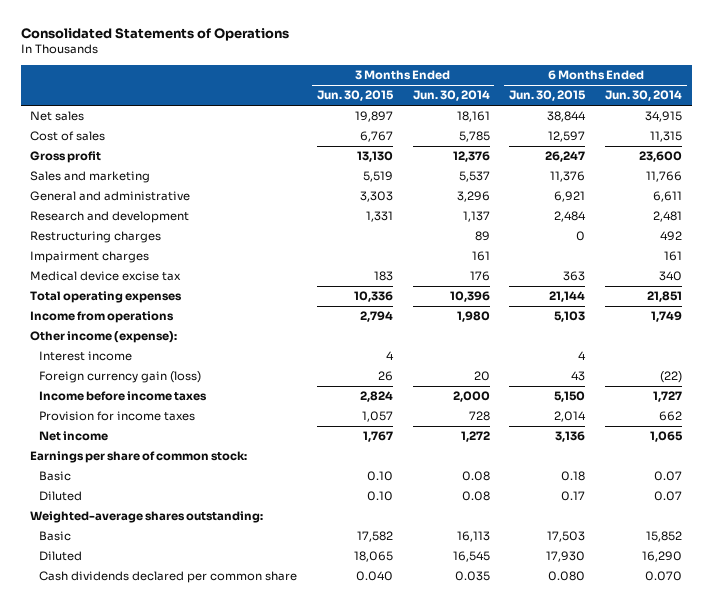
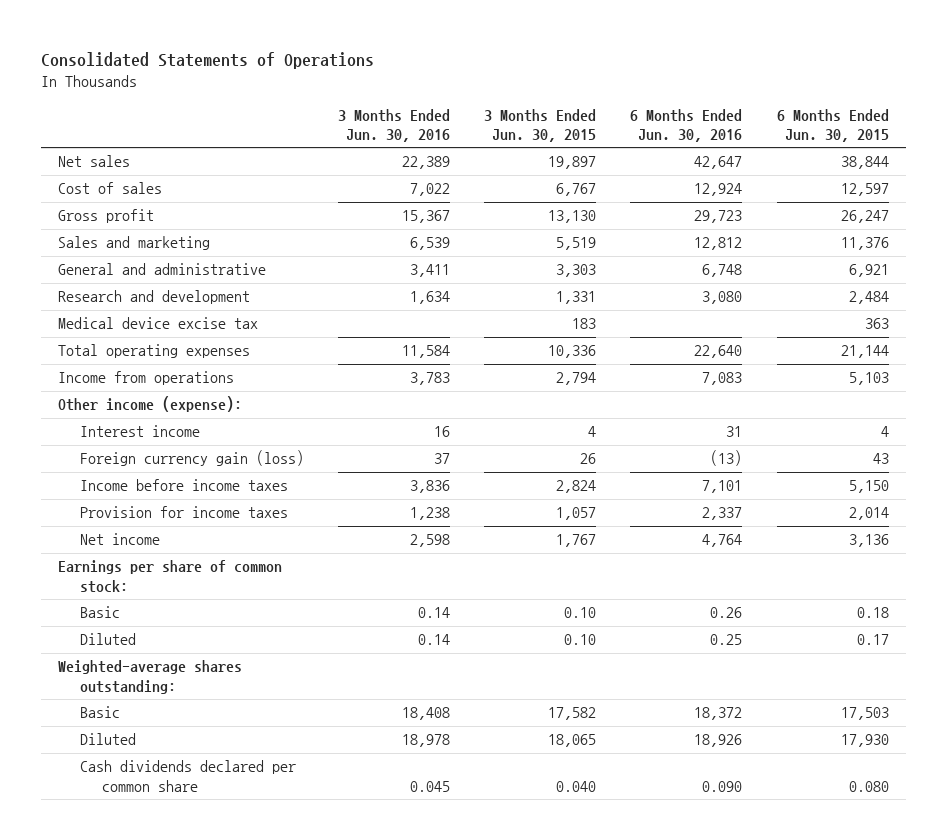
[412,90,490,102] Jun. 30, 2014 -> none
[604,90,682,102] Jun. 30, 2014 -> none
none -> [338,108,451,143] 3 Months Ended Jun. 30, 2016
none -> [630,108,743,143] 6 Months Ended Jun. 30, 2016
[30,231,162,244] Restructuring charges -> none
[30,251,150,264] Impairment charges -> none

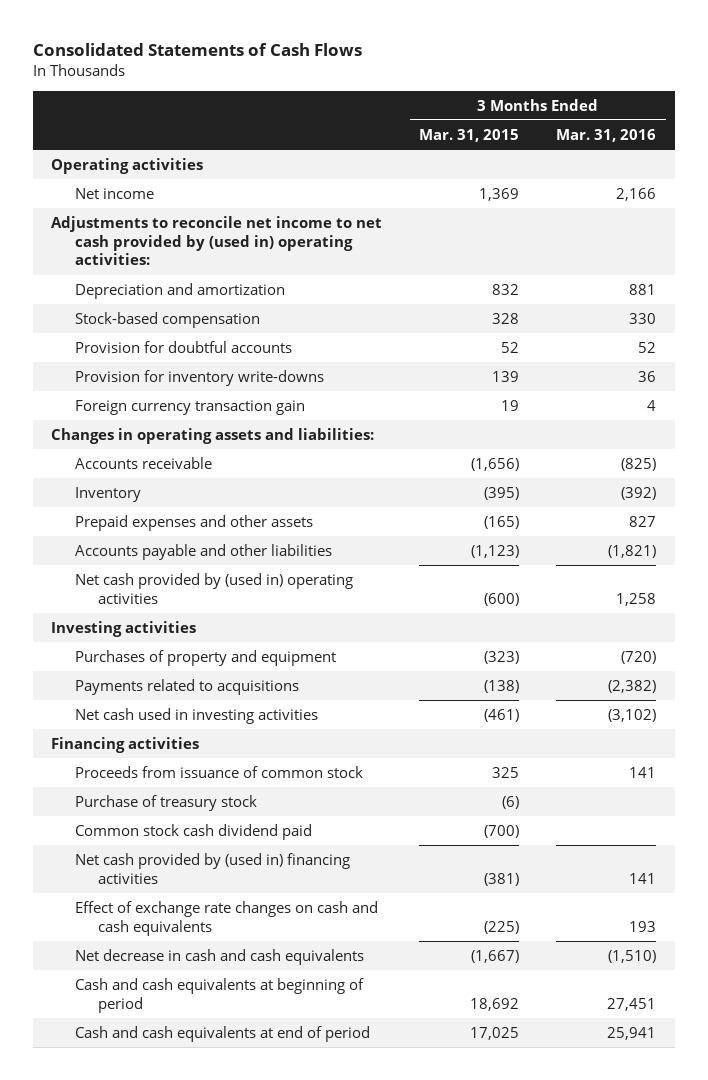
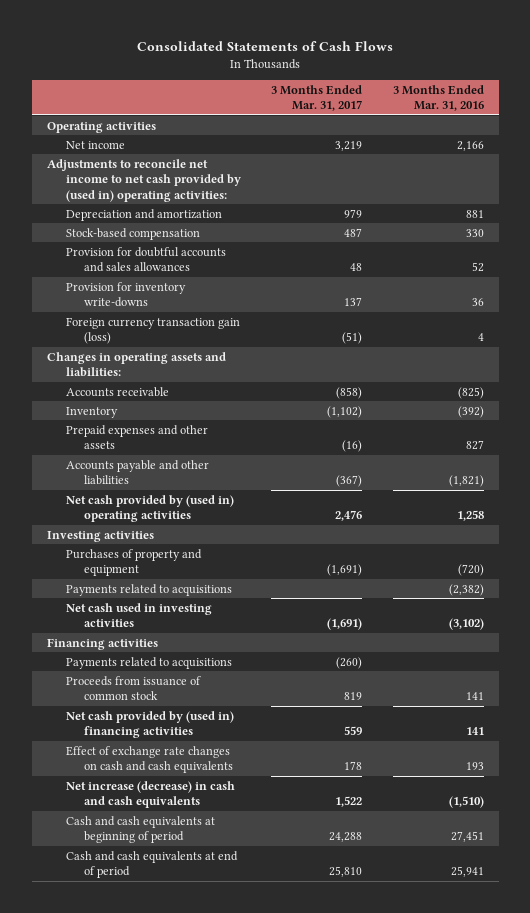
[419,128,520,142] Mar. 31, 2015 -> none
none -> [271,84,363,112] 3 Months Ended Mar. 31, 2017
[74,340,292,353] Provision for doubtful accounts -> [65,246,226,273] Provision for doubtful accounts and sales allowances
[74,399,305,415] Foreign currency transaction gain -> [65,316,240,345] Foreign currency transaction gain (loss)
none -> [65,656,232,669] Payments related to acquisitions
[74,794,257,811] Purchase of treasury stock -> none
[74,823,312,840] Common stock cash dividend paid -> none
[74,948,364,965] Net decrease in cash and cash equivalents -> [65,780,235,809] Net increase (decrease) in cash and cash equivalents

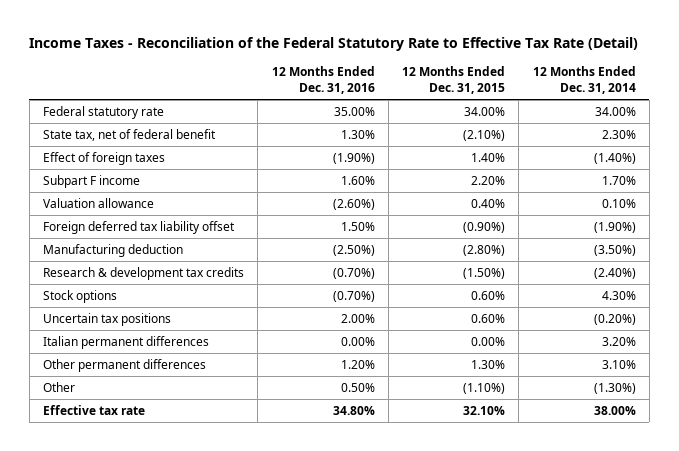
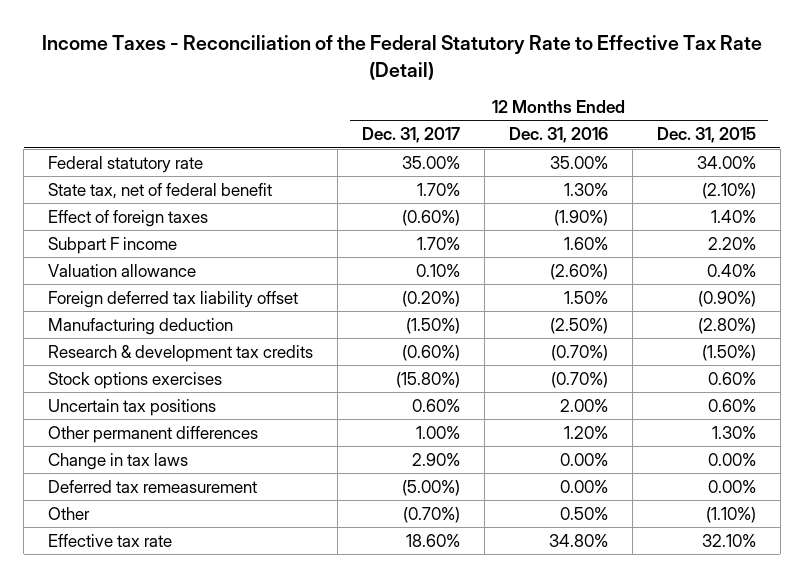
[532,66,636,94] 12 Months Ended Dec. 31, 2014 -> none
none -> [362,127,461,144] Dec. 31, 2017
[43,290,118,304] Stock options -> [48,371,223,389] Stock options exercises
[43,336,210,350] Italian permanent differences -> none
none -> [48,452,189,470] Change in tax laws
none -> [48,479,258,493] Deferred tax remeasurement

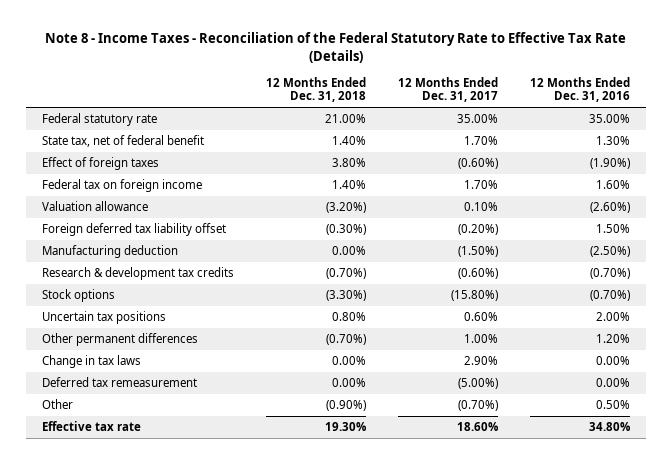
[41,35,762,80] Income Taxes - Reconciliation of the Federal Statutory Rate to Effective Tax Rate (Detail) -> [44,32,626,63] Note 8 - Income Taxes - Reconciliation of the Federal Statutory Rate to Effective Tax Rate (Details)
[656,127,756,144] Dec. 31, 2015 -> none
none -> [265,77,366,103] 12 Months Ended Dec. 31, 2018
[48,236,178,254] Subpart F income -> [41,179,202,193] Federal tax on foreign income
[48,371,223,389] Stock options exercises -> [41,289,115,303] Stock options

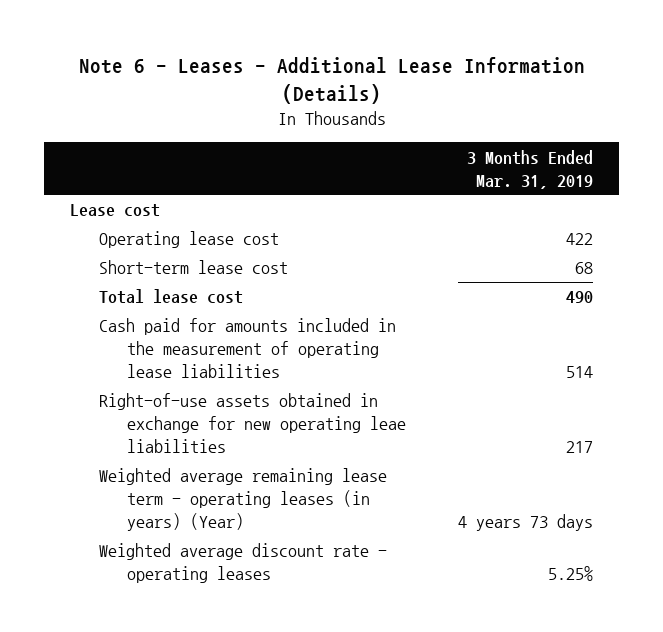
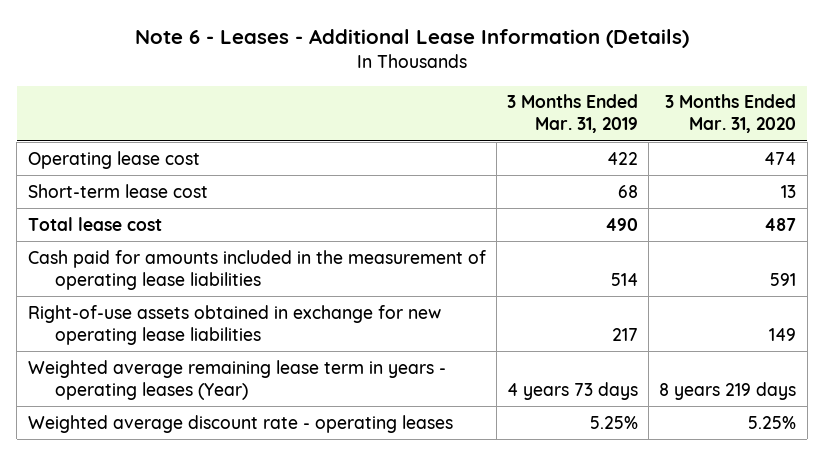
none -> [665,94,797,134] 3 Months Ended Mar. 31, 2020
[70,204,161,218] Lease cost -> none
[98,393,406,453] Right-of-use assets obtained in exchange for new operating leae liabilities -> [27,304,441,345] Right-of-use assets obtained in exchange for new operating lease liabilities
[98,468,387,531] Weighted average remaining lease term - operating leases (in years) (Year) -> [27,359,446,400] Weighted average remaining lease term in years - operating leases (Year)

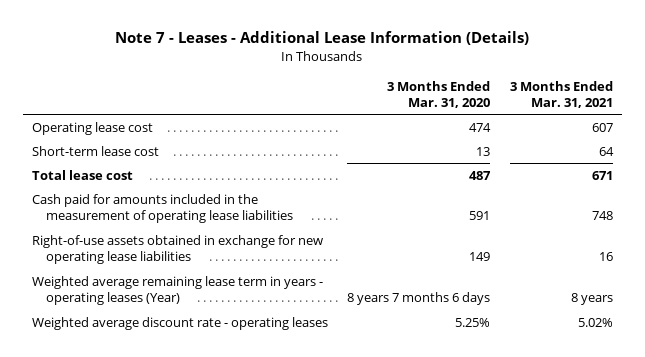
[134,29,689,49] Note 6 - Leases - Additional Lease Information (Details) -> [115,31,530,46] Note 7 - Leases - Additional Lease Information (Details)
[506,94,638,134] 3 Months Ended Mar. 31, 2019 -> none
none -> [509,80,613,108] 3 Months Ended Mar. 31, 2021
[659,381,797,400] 8 years 219 days -> [347,292,491,306] 8 years 7 months 6 days

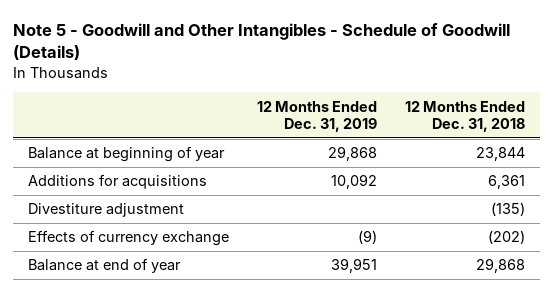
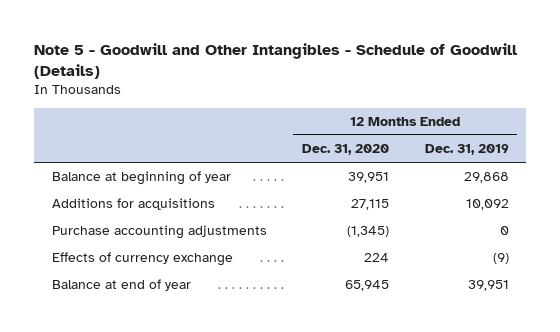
[405,100,526,132] 12 Months Ended Dec. 31, 2018 -> none
none -> [302,144,390,156] Dec. 31, 2020
[27,203,184,218] Divestiture adjustment -> none
none -> [51,225,267,240] Purchase accounting adjustments

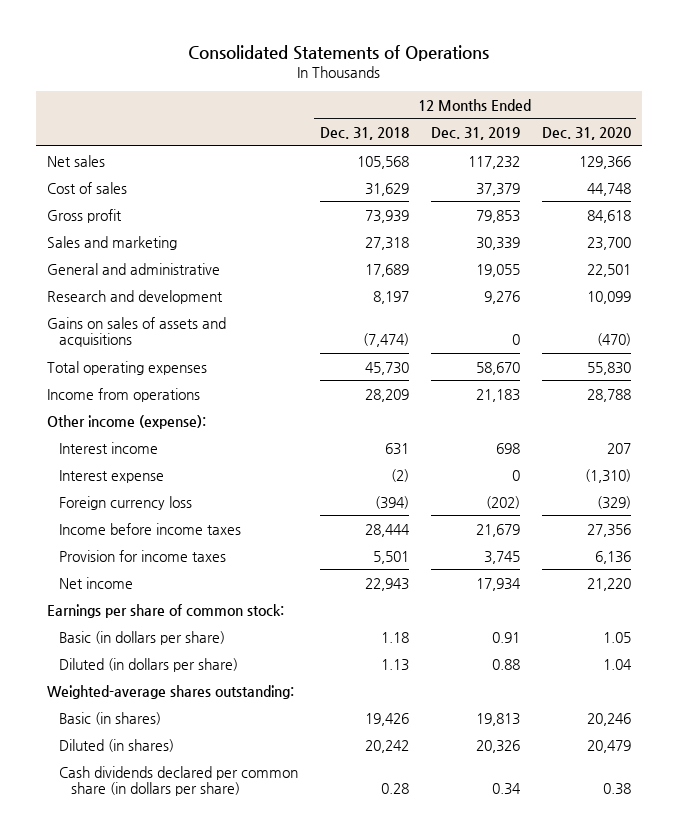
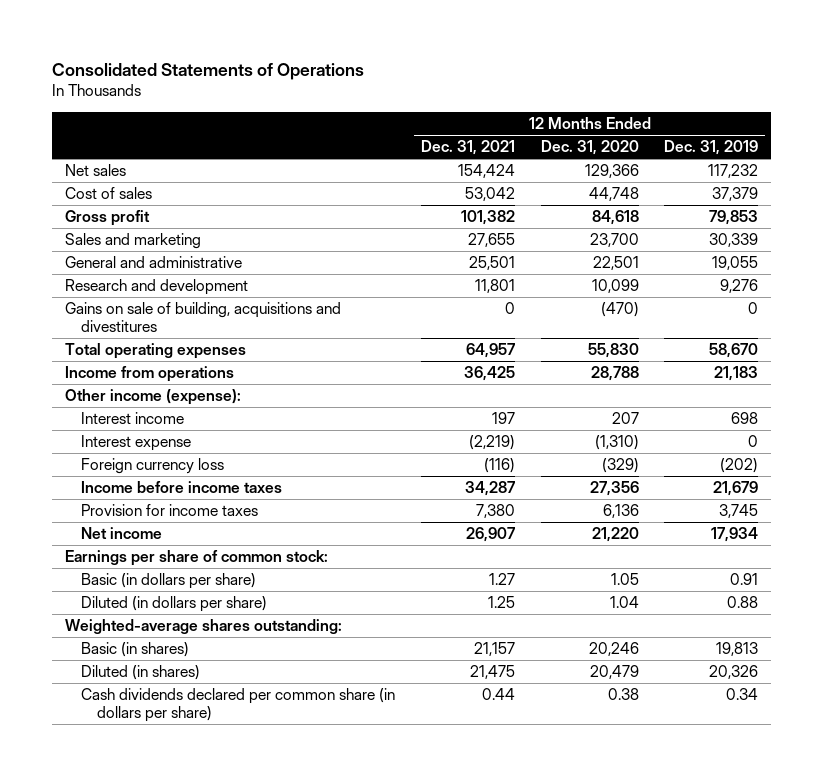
[319,126,409,140] Dec. 31, 2018 -> none
none -> [420,140,515,156] Dec. 31, 2021
[46,316,226,348] Gains on sales of assets and acquisitions -> [64,302,341,333] Gains on sale of building, acquisitions and divestitures

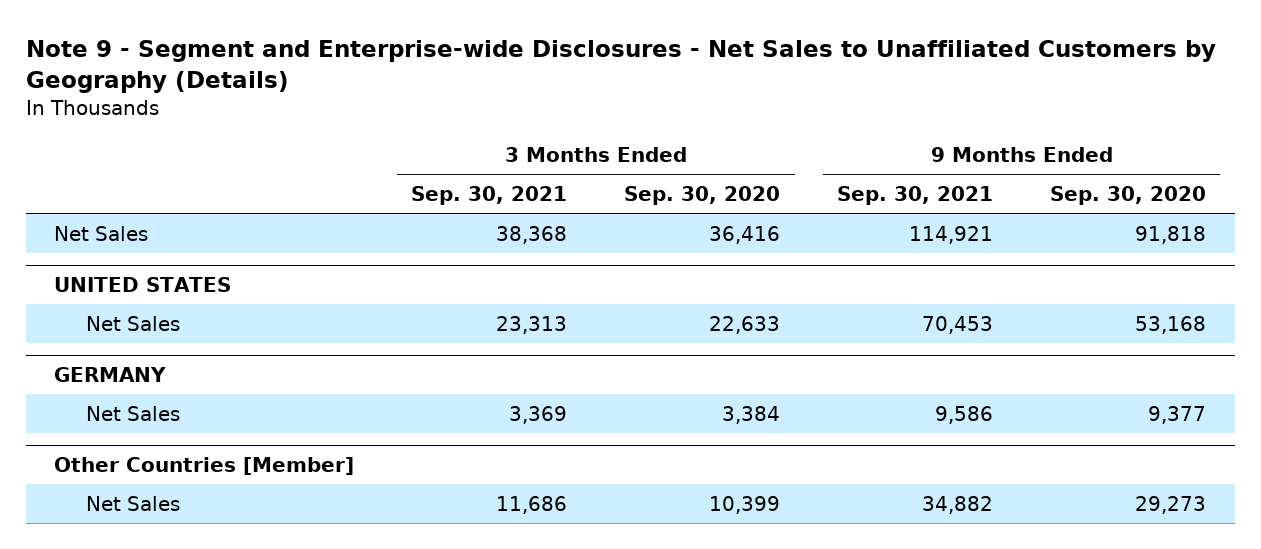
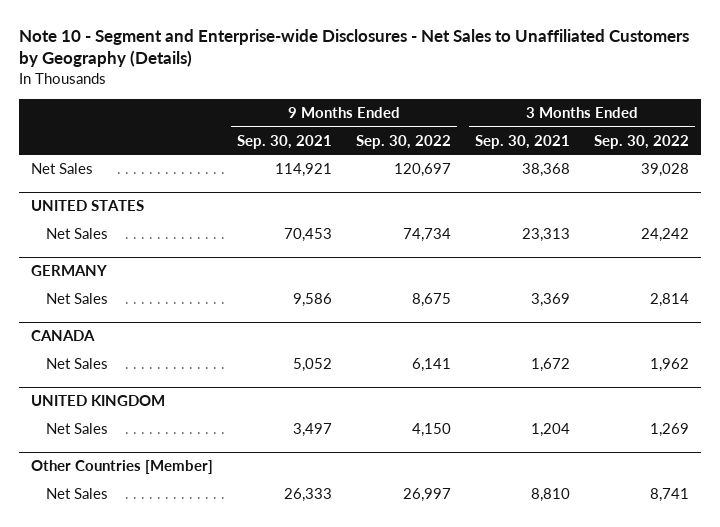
[25,40,1216,94] Note 9 - Segment and Enterprise-wide Disclosures - Net Sales to Unaffiliated Customers by Geography (Details) -> [18,28,689,68] Note 10 - Segment and Enterprise-wide Disclosures - Net Sales to Unaffiliated Customers by Geography (Details)
[624,186,781,206] Sep. 30, 2020 -> none
[1050,186,1207,206] Sep. 30, 2020 -> none
none -> [356,134,452,149] Sep. 30, 2022
none -> [594,134,690,149] Sep. 30, 2022
none -> [30,330,95,342] CANADA
none -> [46,358,109,370] Net Sales
none -> [30,395,165,407] UNITED KINGDOM
none -> [46,423,109,435] Net Sales
[496,495,568,514] 11,686 -> [531,488,571,503] 8,810
[922,495,994,514] 34,882 -> [284,488,333,503] 26,333

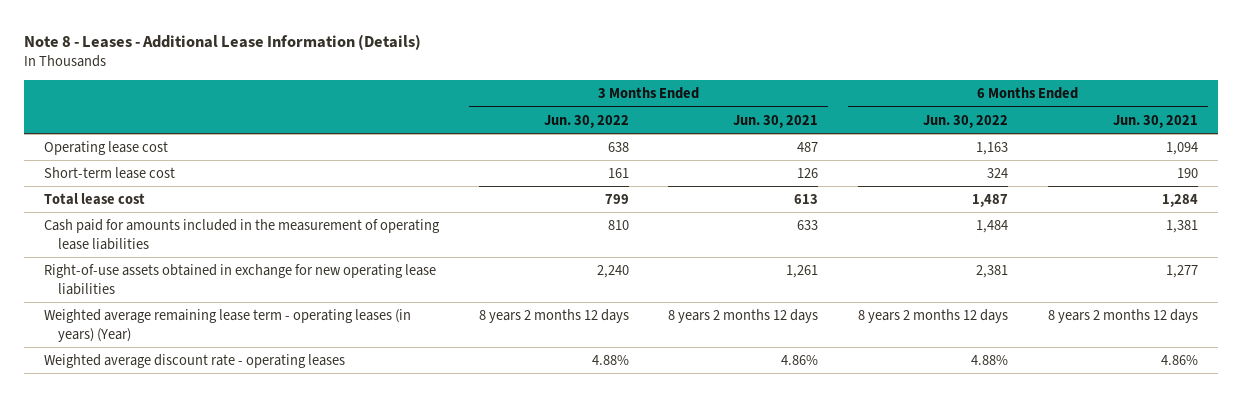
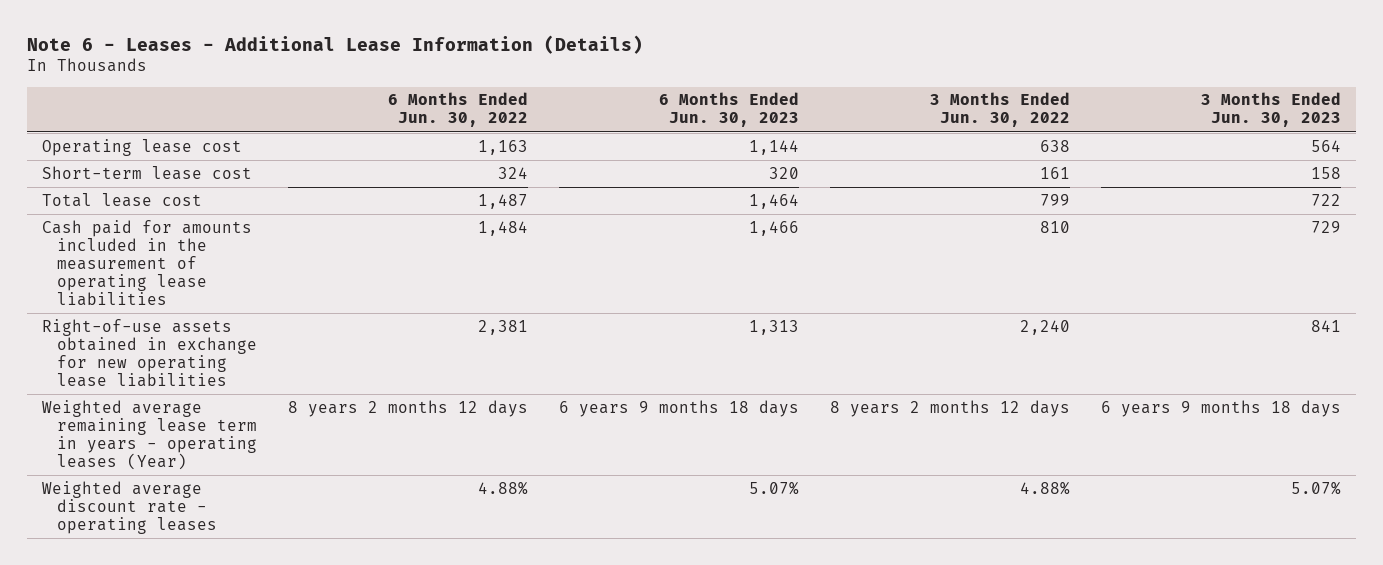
[24,33,422,50] Note 8 - Leases - Additional Lease Information (Details) -> [26,34,643,54] Note 6 - Leases - Additional Lease Information (Details)
[733,114,819,128] Jun. 30, 2021 -> none
[1112,114,1198,128] Jun. 30, 2021 -> none
none -> [658,92,799,128] 6 Months Ended Jun. 30, 2023
none -> [1200,92,1341,128] 3 Months Ended Jun. 30, 2023
[44,308,412,342] Weighted average remaining lease term - operating leases (in years) (Year) -> [42,399,257,471] Weighted average remaining lease term in years - operating leases (Year)

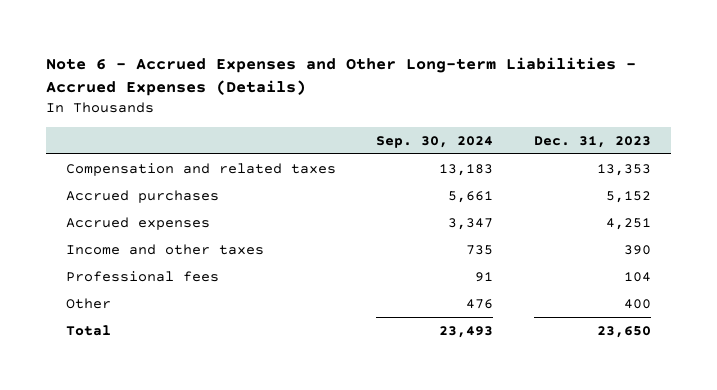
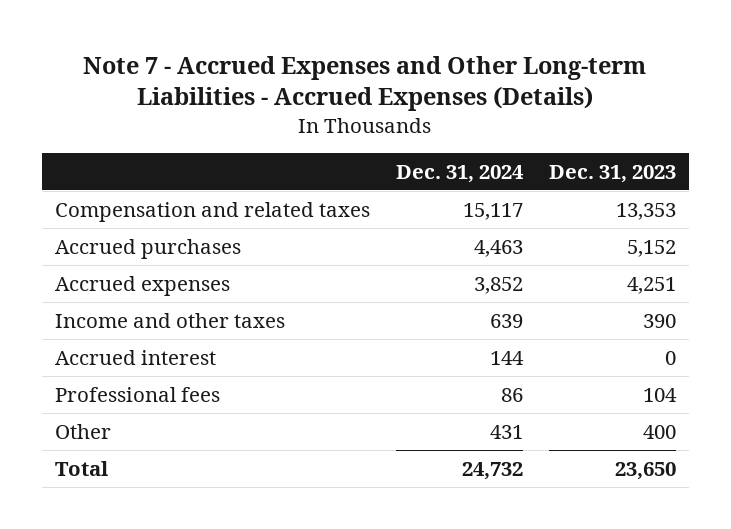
[45,56,636,97] Note 6 - Accrued Expenses and Other Long-term Liabilities - Accrued Expenses (Details) -> [83,55,647,112] Note 7 - Accrued Expenses and Other Long-term Liabilities - Accrued Expenses (Details)
[376,135,494,148] Sep. 30, 2024 -> none
none -> [395,164,524,183] Dec. 31, 2024
none -> [55,349,217,365] Accrued interest

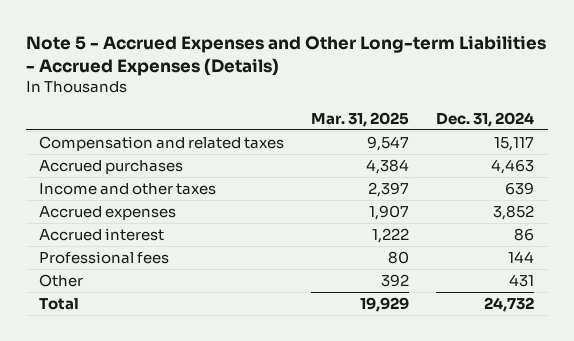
[83,55,647,112] Note 7 - Accrued Expenses and Other Long-term Liabilities - Accrued Expenses (Details) -> [25,34,546,76] Note 5 - Accrued Expenses and Other Long-term Liabilities - Accrued Expenses (Details)
[548,164,676,183] Dec. 31, 2023 -> none
none -> [311,111,410,127] Mar. 31, 2025
[55,275,231,296] Accrued expenses -> [39,206,177,221] Accrued expenses
[489,350,524,365] 144 -> [514,228,535,242] 86
[500,387,523,402] 86 -> [508,251,535,264] 144

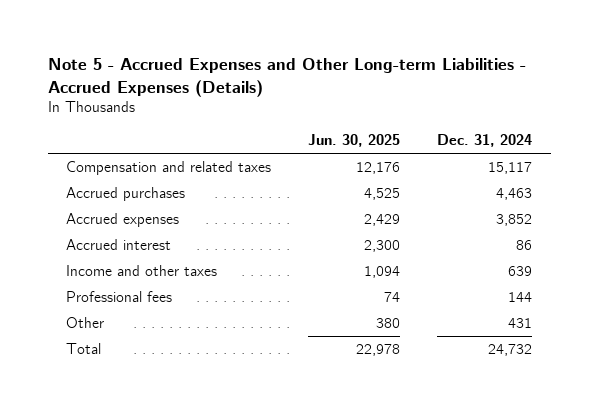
[311,111,410,127] Mar. 31, 2025 -> none
none -> [308,133,401,147] Jun. 30, 2025
[39,183,217,196] Income and other taxes -> [66,265,218,277] Income and other taxes

